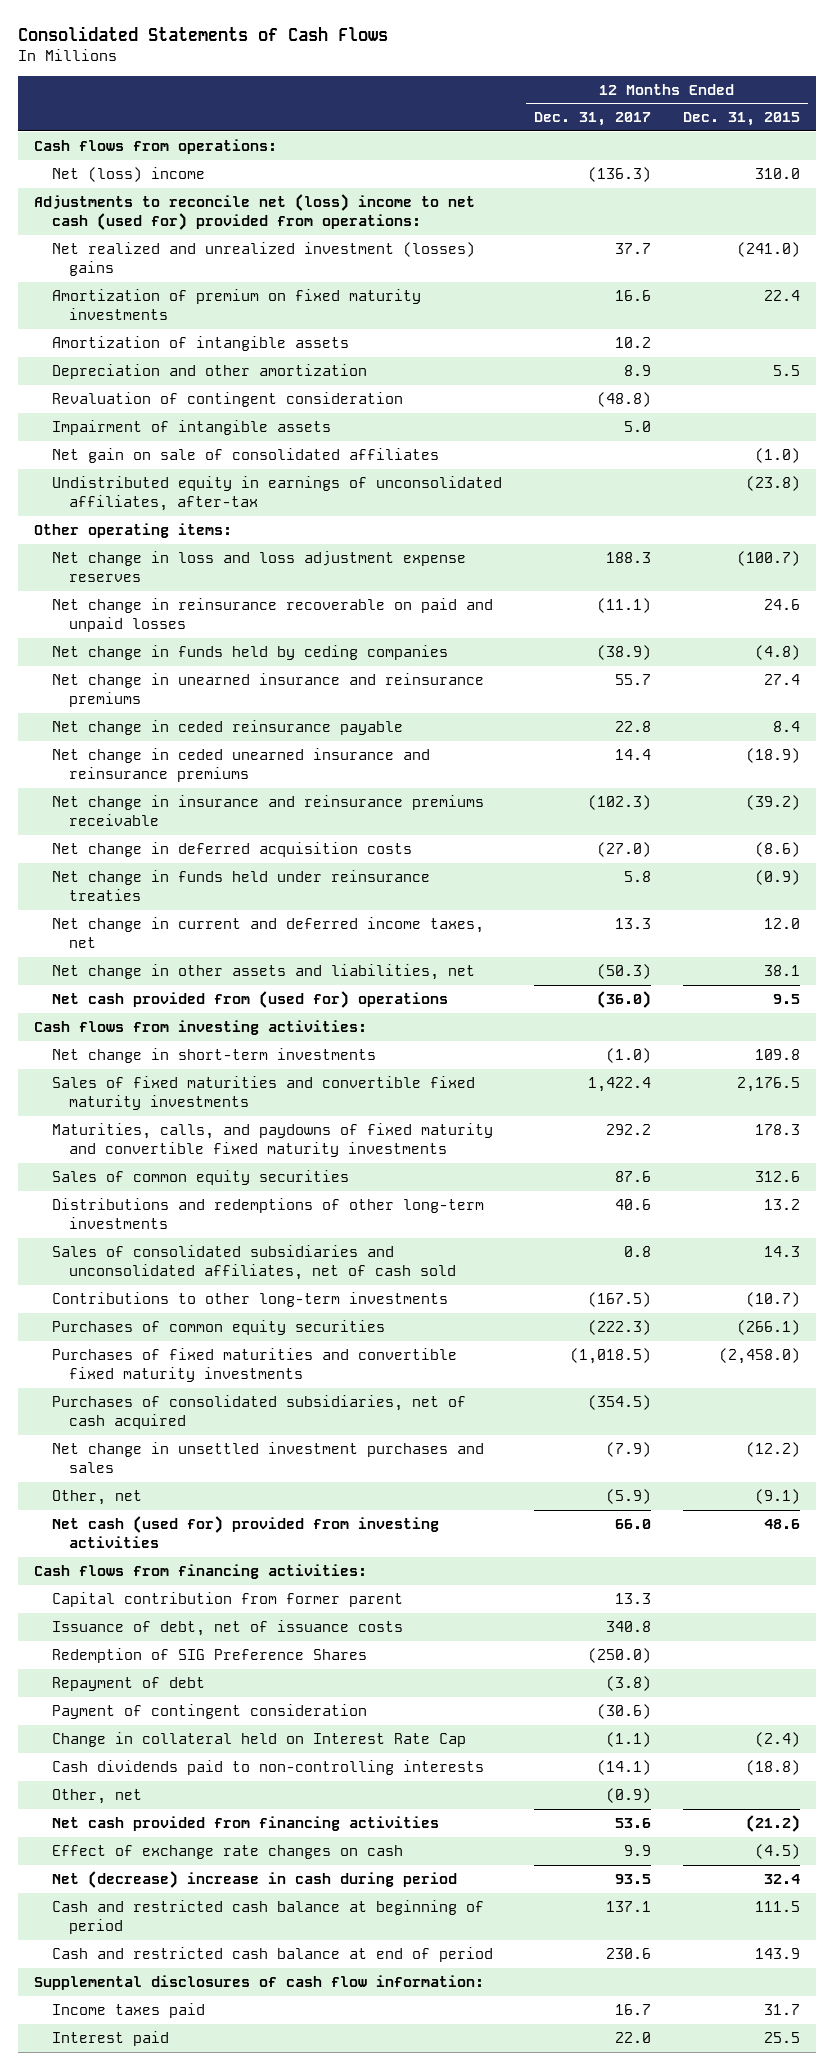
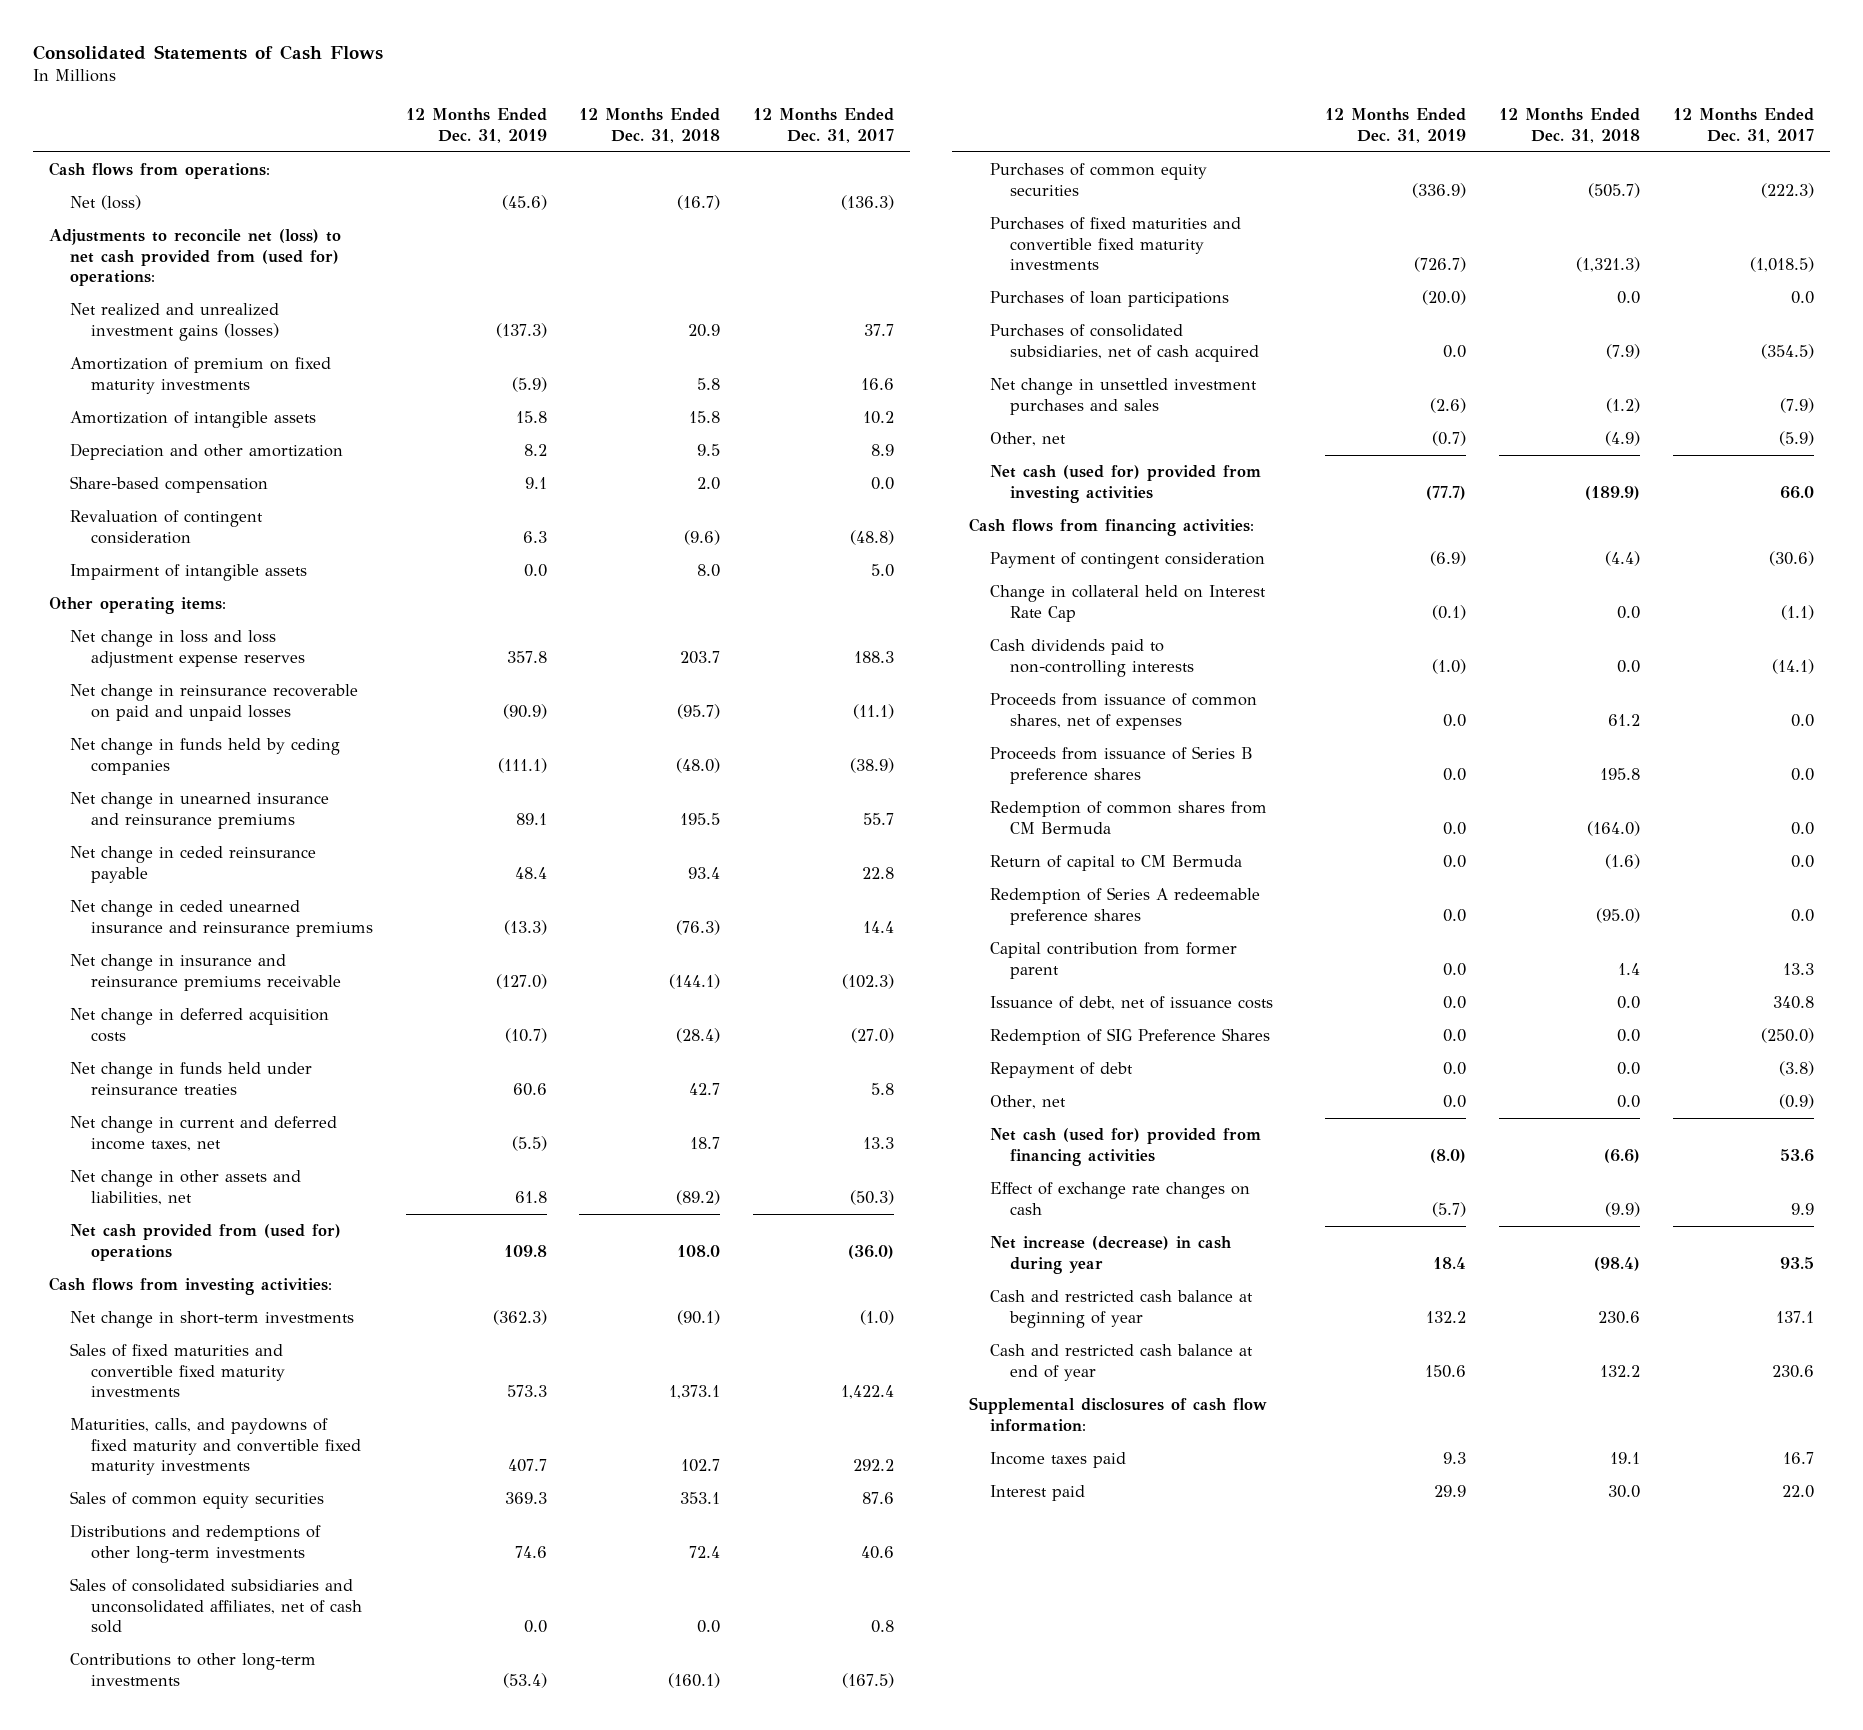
[682,112,800,127] Dec. 31, 2015 -> none
none -> [405,108,547,143] 12 Months Ended Dec. 31, 2019
none -> [579,108,721,143] 12 Months Ended Dec. 31, 2018
[51,167,205,183] Net (loss) income -> [70,195,142,211] Net (loss)
[33,194,475,231] Adjustments to reconcile net (loss) income to net cash (used for) provided from operations: -> [49,229,342,287] Adjustments to reconcile net (loss) to net cash provided from (used for) operations:
[51,242,475,277] Net realized and unrealized investment (losses) gains -> [70,303,280,341] Net realized and unrealized investment gains (losses)
none -> [70,476,269,494] Share-based compensation
[51,448,439,464] Net gain on sale of consolidated affiliates -> none
[51,476,502,512] Undistributed equity in earnings of unconsolidated affiliates, after-tax -> none
none -> [989,291,1229,308] Purchases of loan participations
[51,1704,367,1720] Payment of contingent consideration -> [989,552,1265,570] Payment of contingent consideration
[51,1732,466,1748] Change in collateral held on Interest Rate Cap -> [989,585,1266,622] Change in collateral held on Interest Rate Cap
[51,1760,484,1776] Cash dividends paid to non-controlling interests -> [989,639,1195,677] Cash dividends paid to non-controlling interests
none -> [989,693,1257,730] Proceeds from issuance of common shares, net of expenses
none -> [989,746,1253,784] Proceeds from issuance of Series B preference shares
none -> [989,801,1267,834] Redemption of common shares from CM Bermuda
none -> [989,855,1242,872] Return of capital to CM Bermuda
none -> [989,887,1260,925] Redemption of Series A redeemable preference shares
[51,1816,439,1832] Net cash provided from financing activities -> [989,1128,1261,1166] Net cash (used for) provided from financing activities
[51,1871,457,1889] Net (decrease) increase in cash during period -> [989,1236,1232,1274] Net increase (decrease) in cash during year
[51,1900,484,1935] Cash and restricted cash balance at beginning of period -> [989,1290,1253,1328] Cash and restricted cash balance at beginning of year
[51,1947,493,1963] Cash and restricted cash balance at end of period -> [989,1344,1253,1381] Cash and restricted cash balance at end of year

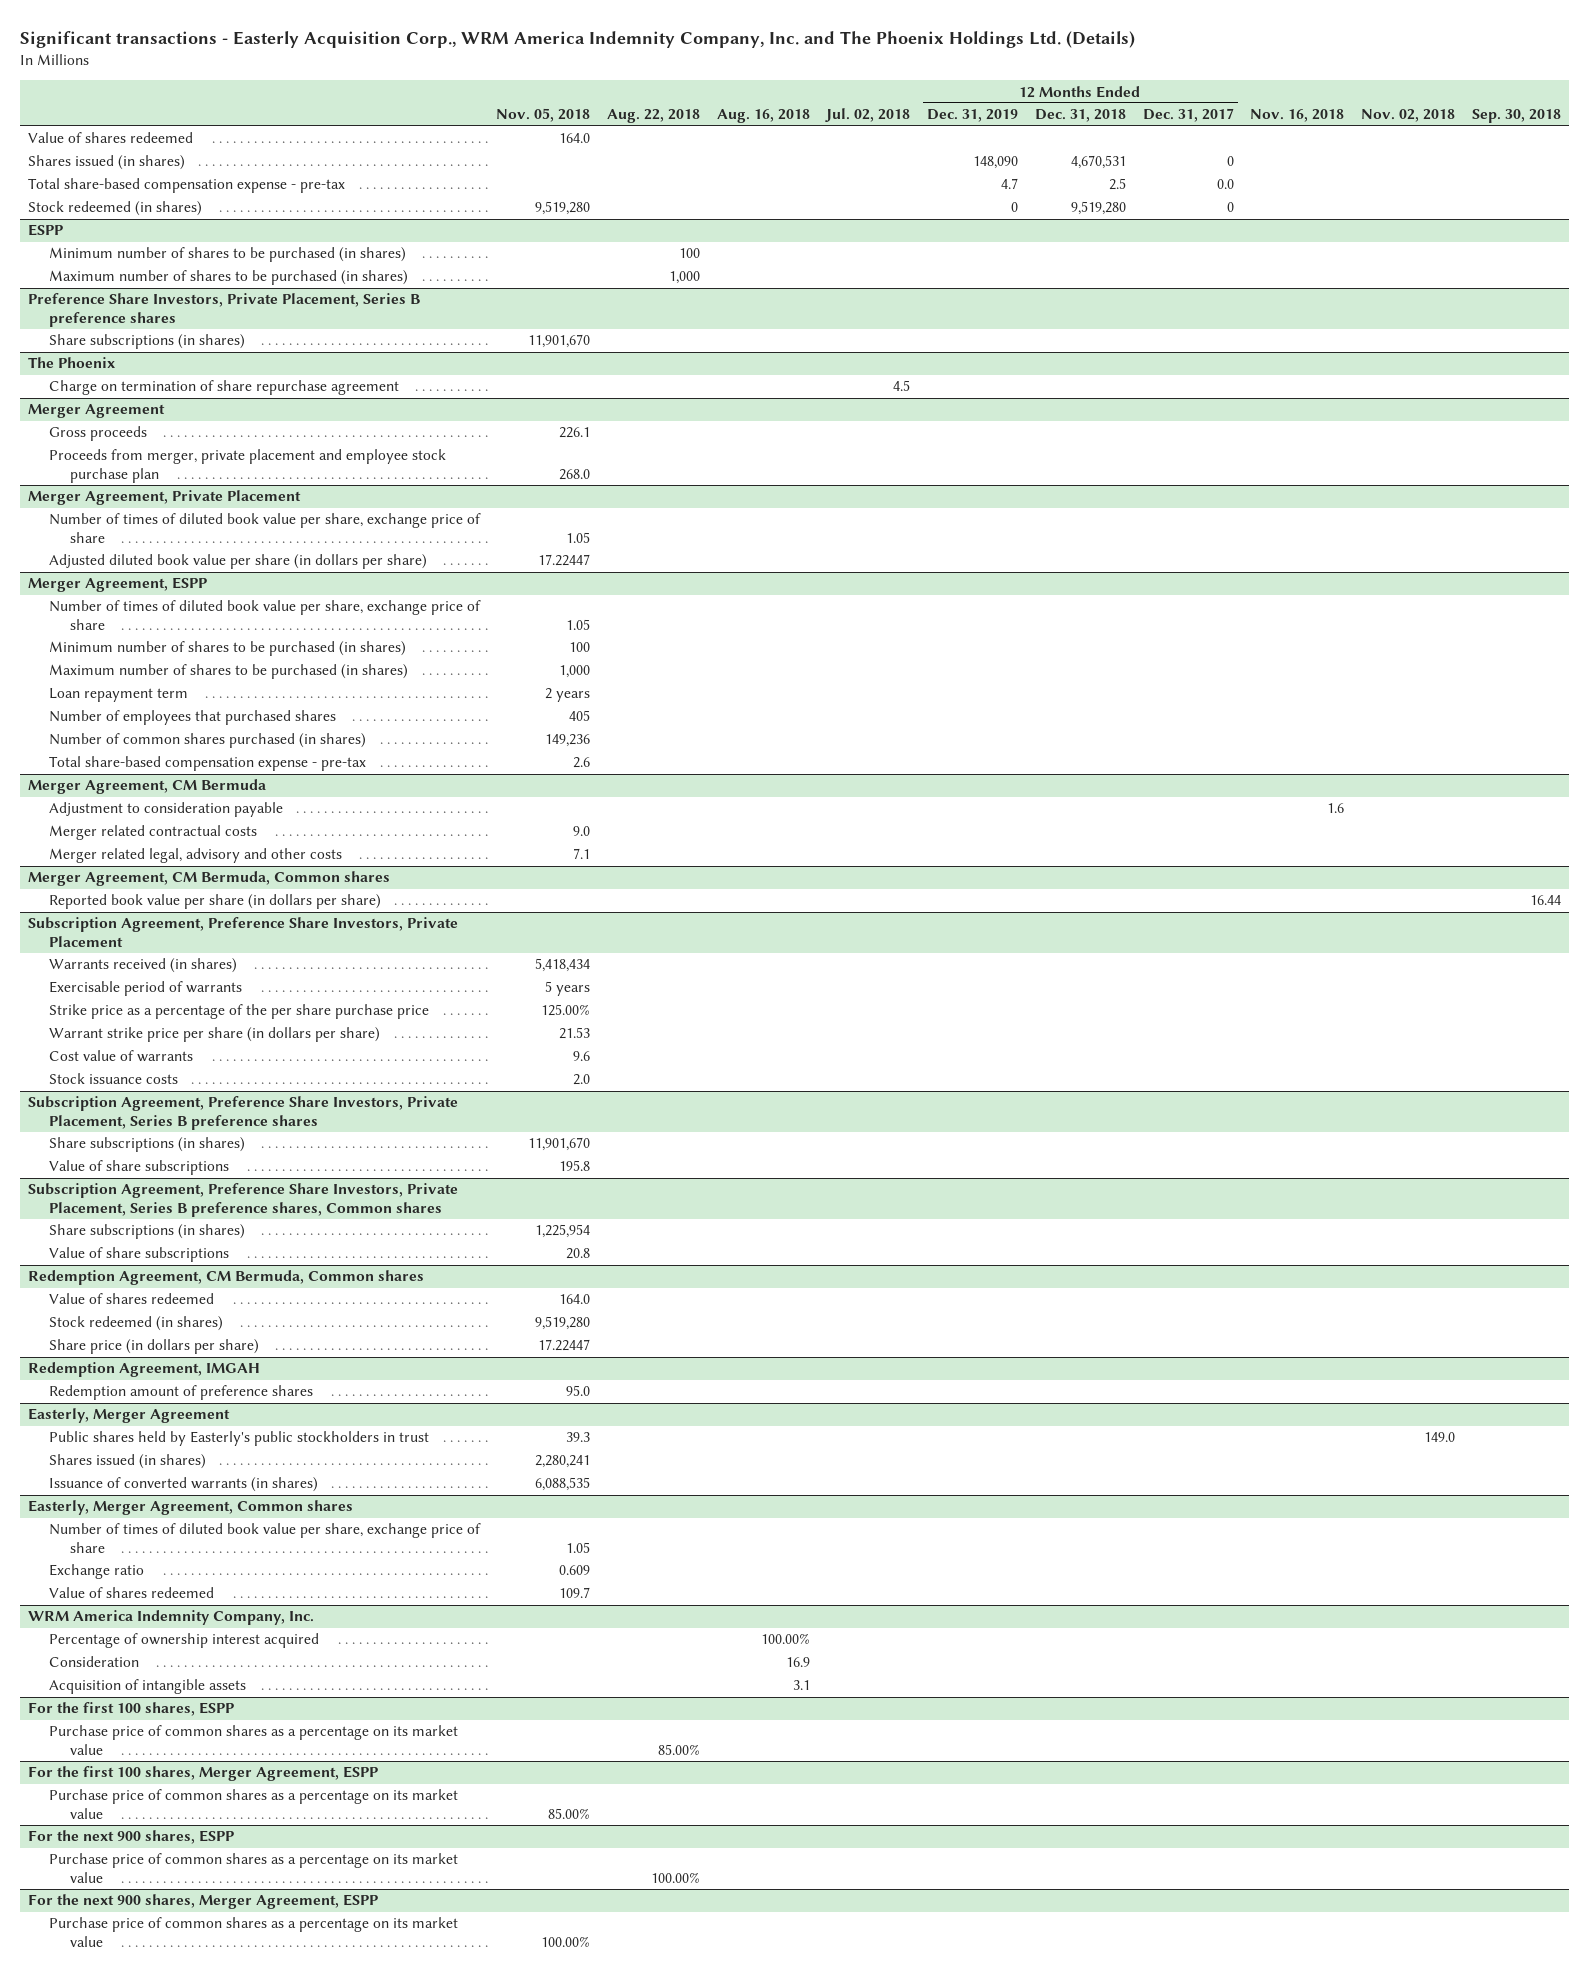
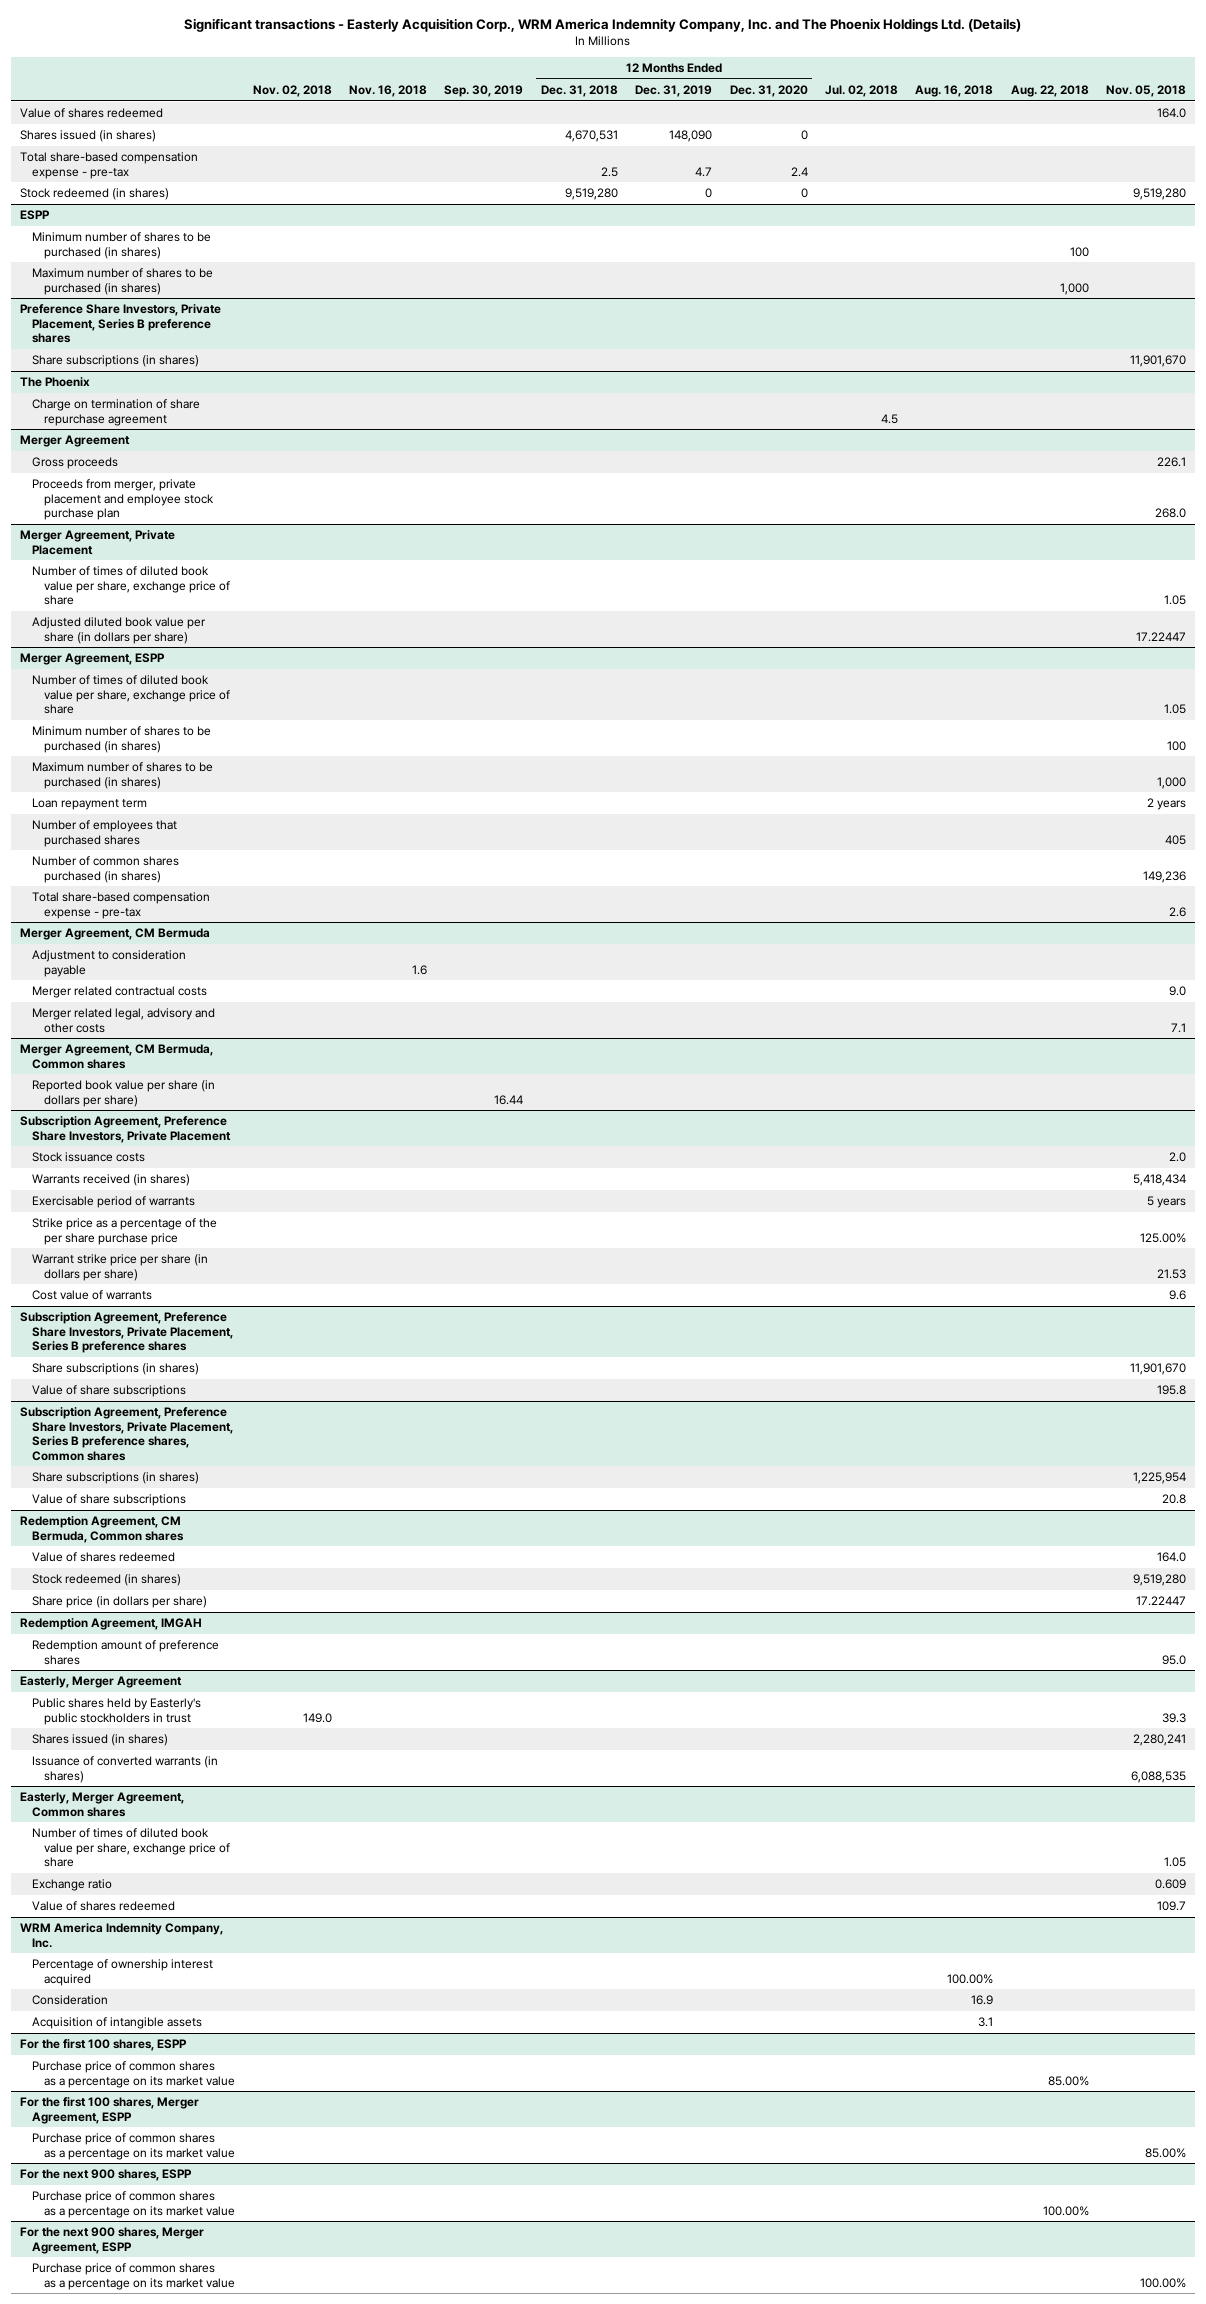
[1142,108,1234,123] Dec. 31, 2017 -> none
[1471,109,1561,124] Sep. 30, 2018 -> none
none -> [444,85,524,98] Sep. 30, 2019
none -> [729,85,808,98] Dec. 31, 2020
[48,1073,178,1085] Stock issuance costs -> [31,1152,145,1163] Stock issuance costs

